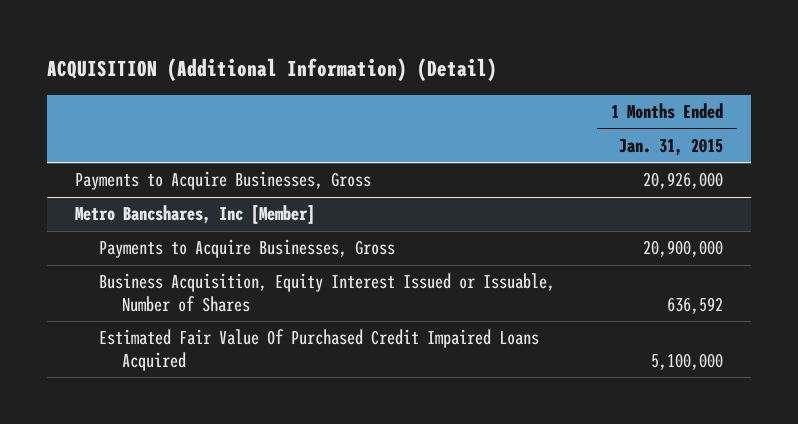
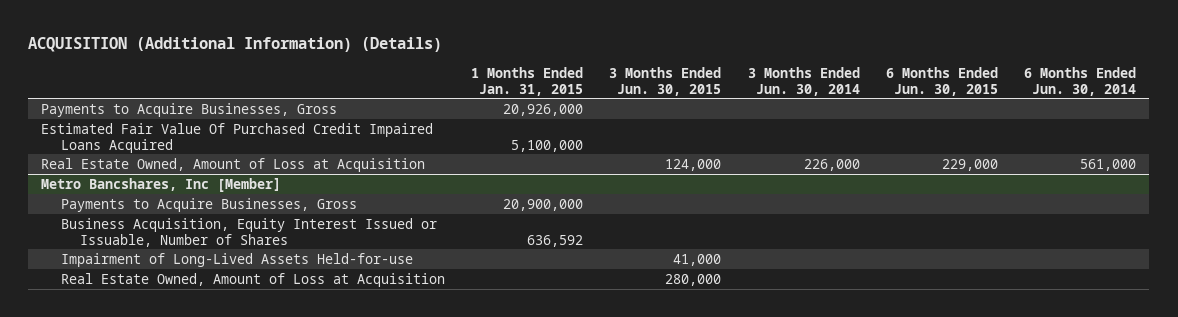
[47,58,498,82] ACQUISITION (Additional Information) (Detail) -> [28,37,443,53] ACQUISITION (Additional Information) (Details)
none -> [609,66,722,96] 3 Months Ended Jun. 30, 2015
none -> [747,66,860,96] 3 Months Ended Jun. 30, 2014
none -> [886,66,999,96] 6 Months Ended Jun. 30, 2015
none -> [1024,66,1137,96] 6 Months Ended Jun. 30, 2014
none -> [41,122,434,153] Estimated Fair Value Of Purchased Credit Impaired Loans Acquired
none -> [41,157,426,172] Real Estate Owned, Amount of Loss at Acquisition
[98,329,539,371] Estimated Fair Value Of Purchased Credit Impaired Loans Acquired -> none
none -> [60,252,413,267] Impairment of Long-Lived Assets Held-for-use
none -> [60,272,445,287] Real Estate Owned, Amount of Loss at Acquisition

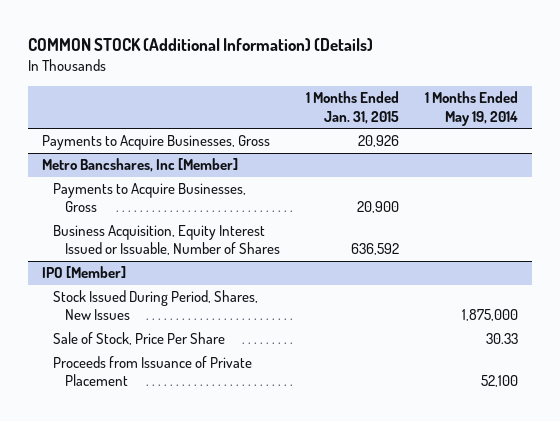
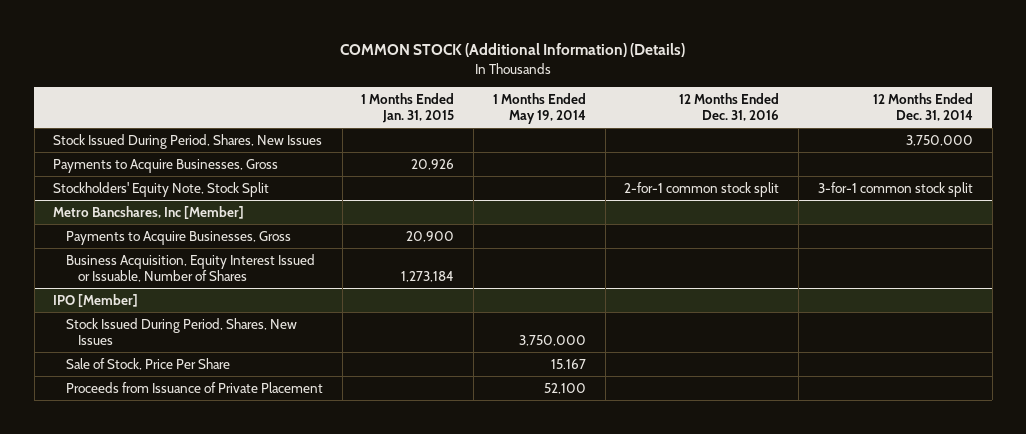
none -> [679,92,780,122] 12 Months Ended Dec. 31, 2016
none -> [872,92,973,122] 12 Months Ended Dec. 31, 2014
none -> [53,133,323,149] Stock Issued During Period, Shares, New Issues
none -> [53,181,270,197] Stockholders' Equity Note, Stock Split
[351,243,400,256] 636,592 -> [401,271,455,283] 1,273,184
[462,309,519,322] 1,875,000 -> [518,335,586,347] 3,750,000
[486,333,519,345] 30.33 -> [550,358,586,369] 15.167

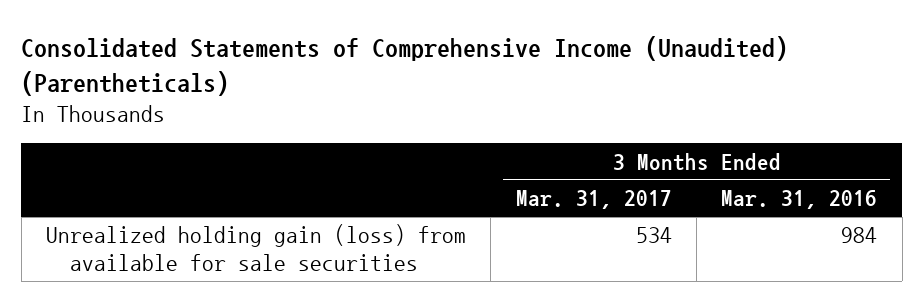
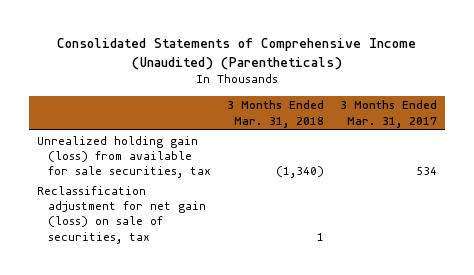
[721,190,878,210] Mar. 31, 2016 -> none
none -> [226,100,324,128] 3 Months Ended Mar. 31, 2018
[45,224,466,271] Unrealized holding gain (loss) from available for sale securities -> [36,135,211,179] Unrealized holding gain (loss) from available for sale securities, tax
none -> [36,185,206,244] Reclassification adjustment for net gain (loss) on sale of securities, tax

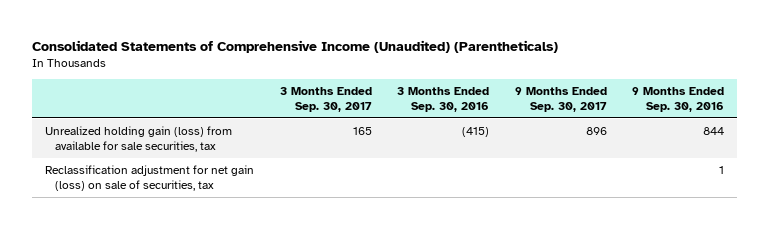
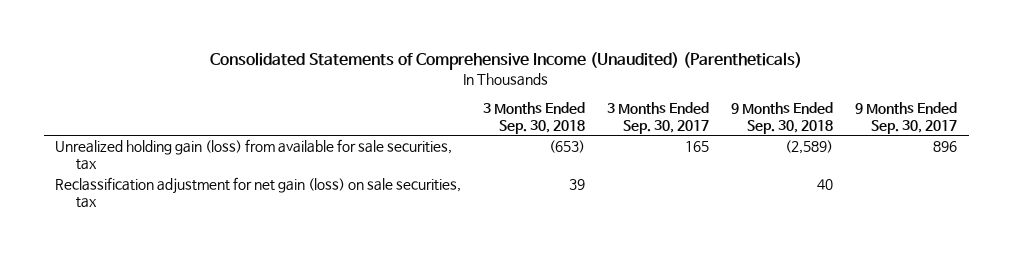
[397,87,490,113] 3 Months Ended Sep. 30, 2016 -> none
[632,87,725,113] 9 Months Ended Sep. 30, 2016 -> none
none -> [482,102,585,135] 3 Months Ended Sep. 30, 2018
none -> [731,102,834,135] 9 Months Ended Sep. 30, 2018
[45,164,255,192] Reclassification adjustment for net gain (loss) on sale of securities, tax -> [54,177,461,209] Reclassification adjustment for net gain (loss) on sale securities, tax

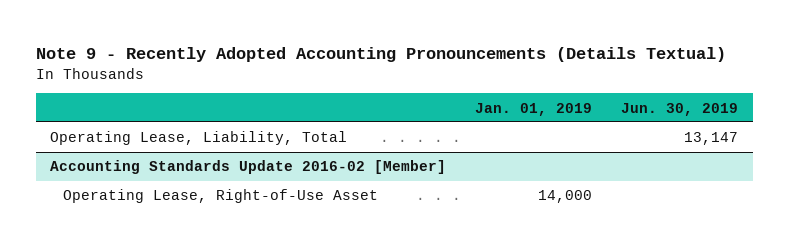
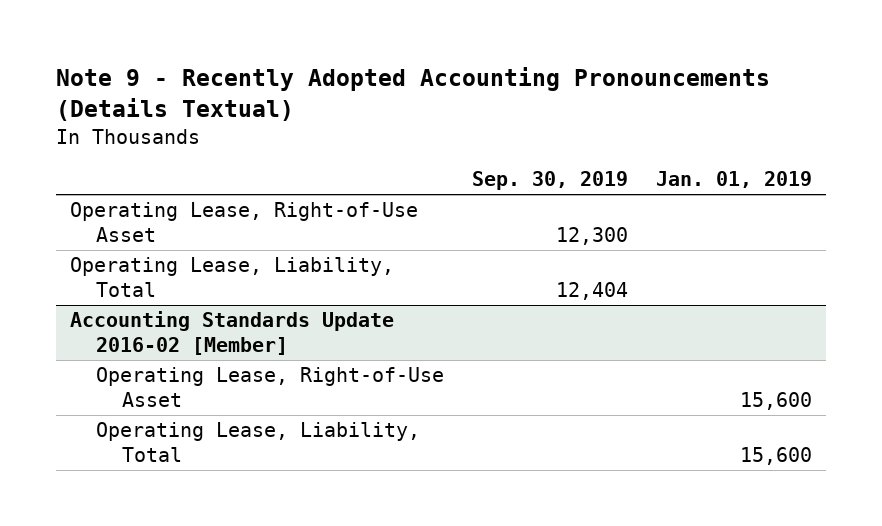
[621,102,739,116] Jun. 30, 2019 -> none
none -> [471,171,628,191] Sep. 30, 2019
none -> [69,202,418,243] Operating Lease, Right-of-Use Asset
[538,190,593,204] 14,000 -> [739,392,812,411] 15,600
none -> [95,422,420,463] Operating Lease, Liability, Total

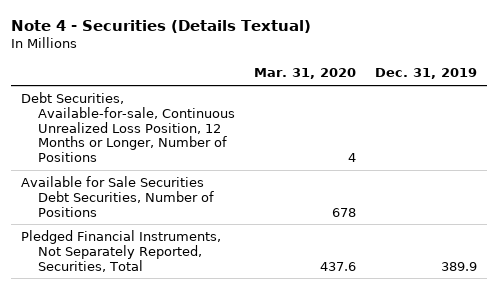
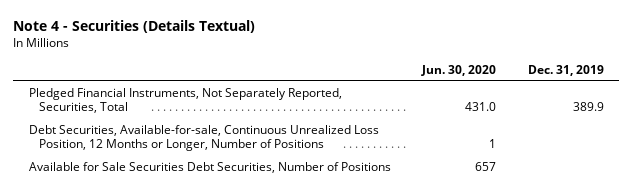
[254,68,357,80] Mar. 31, 2020 -> none
none -> [421,64,497,76] Jun. 30, 2020
[21,229,222,272] Pledged Financial Instruments, Not Separately Reported, Securities, Total -> [28,88,342,114] Pledged Financial Instruments, Not Separately Reported, Securities, Total

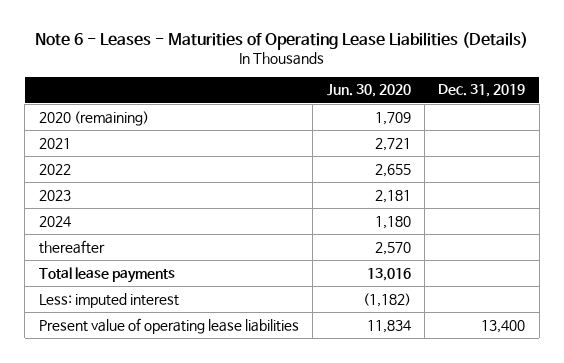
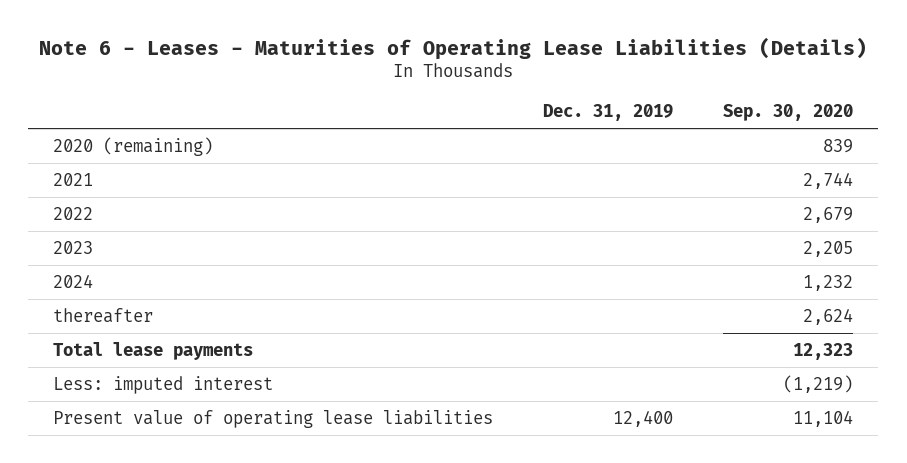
[326,84,411,98] Jun. 30, 2020 -> none
none -> [723,104,854,122] Sep. 30, 2020
[481,319,526,333] 13,400 -> [613,409,674,427] 12,400

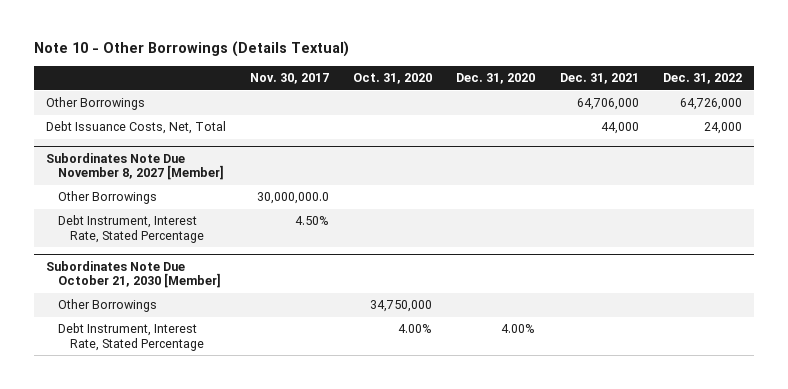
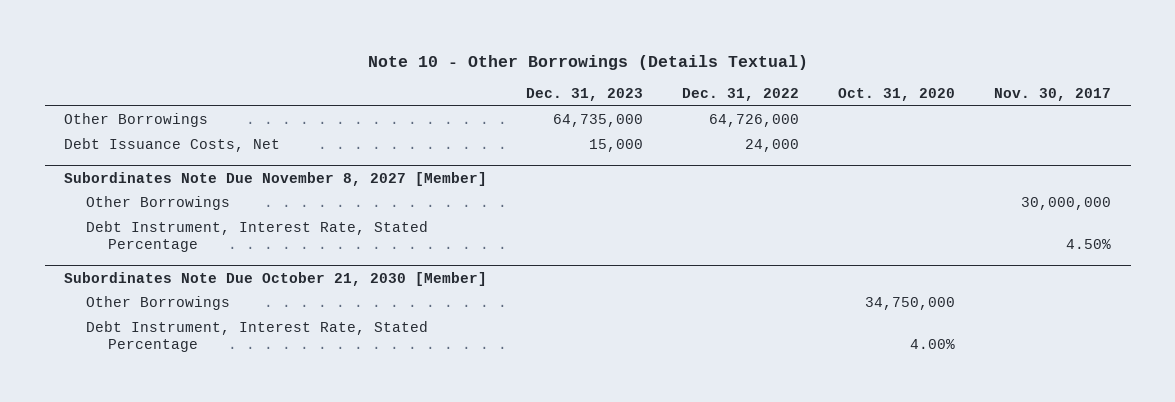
[456,73,536,85] Dec. 31, 2020 -> none
[559,73,639,85] Dec. 31, 2021 -> none
none -> [526,88,644,102] Dec. 31, 2023
[46,121,227,135] Debt Issuance Costs, Net, Total -> [64,138,281,153] Debt Issuance Costs, Net
[257,192,330,205] 30,000,000.0 -> [1021,197,1112,211] 30,000,000

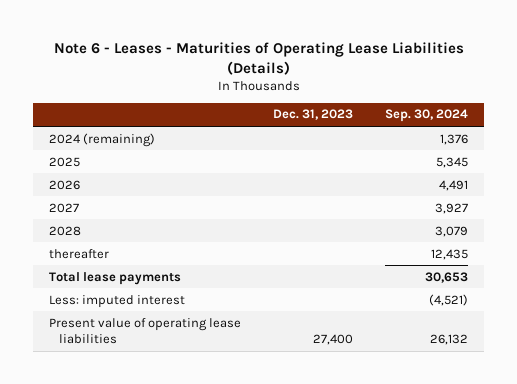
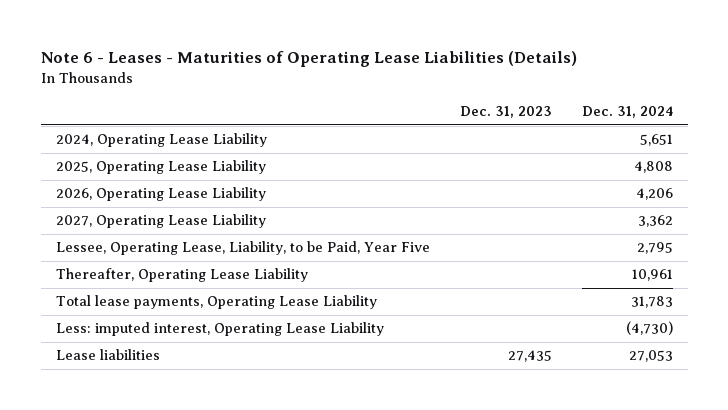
[385,109,469,123] Sep. 30, 2024 -> none
none -> [581,106,673,119] Dec. 31, 2024
[48,132,155,147] 2024 (remaining) -> none
[48,248,109,259] thereafter -> none
[48,156,80,167] 2025 -> [55,133,267,148] 2024, Operating Lease Liability
[48,179,80,190] 2026 -> [55,160,266,175] 2025, Operating Lease Liability
[48,202,79,213] 2027 -> [55,187,266,202] 2026, Operating Lease Liability
[48,225,81,236] 2028 -> [55,214,266,229] 2027, Operating Lease Liability
none -> [55,241,430,256] Lessee, Operating Lease, Liability, to be Paid, Year Five
none -> [55,268,308,283] Thereafter, Operating Lease Liability
[48,271,181,285] Total lease payments -> [55,295,377,310] Total lease payments, Operating Lease Liability
[48,294,185,308] Less: imputed interest -> [55,322,384,337] Less: imputed interest, Operating Lease Liability
[48,317,241,345] Present value of operating lease liabilities -> [55,349,160,361] Lease liabilities
[313,334,354,346] 27,400 -> [507,350,552,363] 27,435

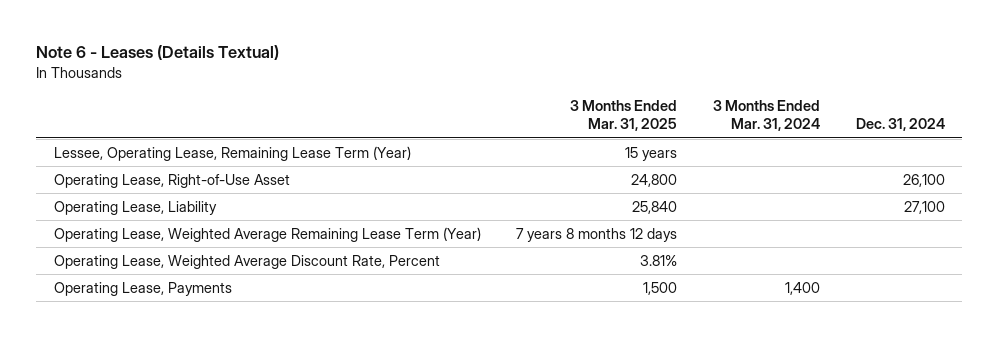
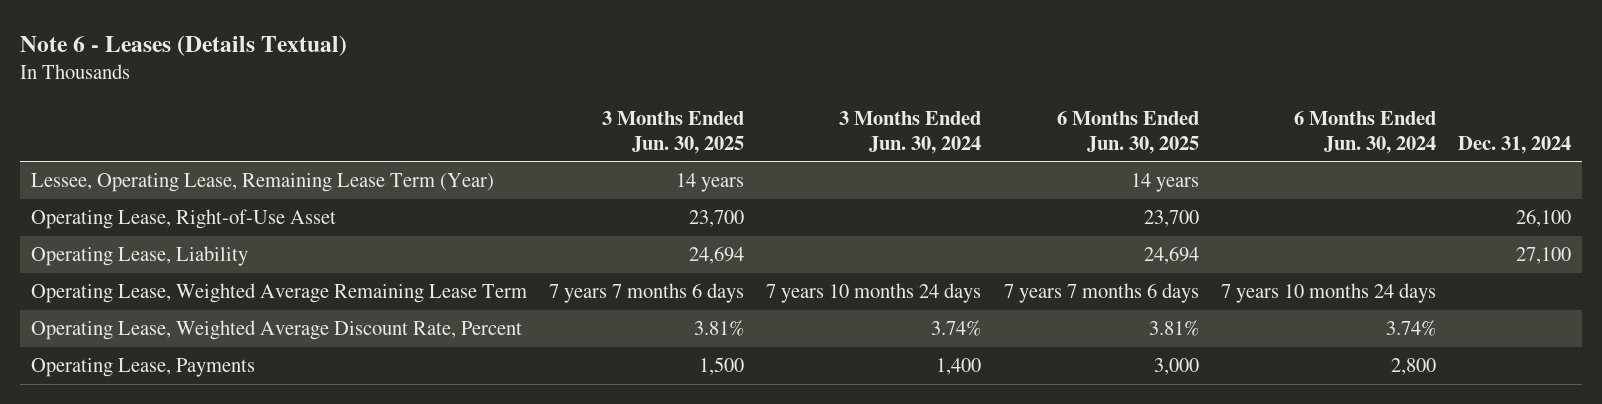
[570,100,678,132] 3 Months Ended Mar. 31, 2025 -> none
[712,100,820,132] 3 Months Ended Mar. 31, 2024 -> none
none -> [602,110,745,154] 3 Months Ended Jun. 30, 2025
none -> [839,110,982,154] 3 Months Ended Jun. 30, 2024
none -> [1056,110,1199,154] 6 Months Ended Jun. 30, 2025
none -> [1293,110,1436,154] 6 Months Ended Jun. 30, 2024
[53,226,481,242] Operating Lease, Weighted Average Remaining Lease Term (Year) -> [31,283,528,304] Operating Lease, Weighted Average Remaining Lease Term

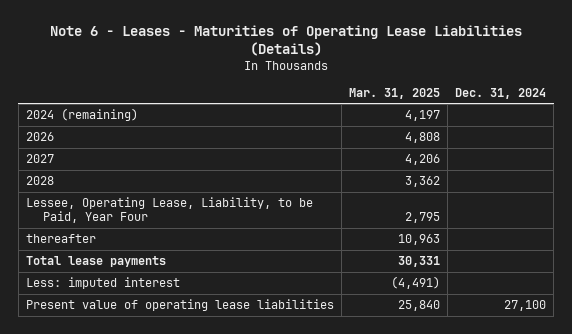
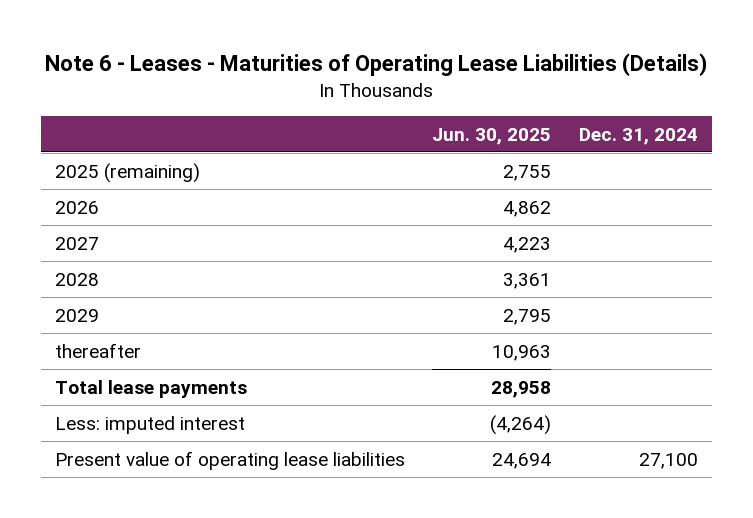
[348,87,440,99] Mar. 31, 2025 -> none
none -> [432,127,552,145] Jun. 30, 2025
[25,108,138,122] 2024 (remaining) -> [54,162,200,183] 2025 (remaining)
[25,197,313,224] Lessee, Operating Lease, Liability, to be Paid, Year Four -> [54,308,99,322] 2029

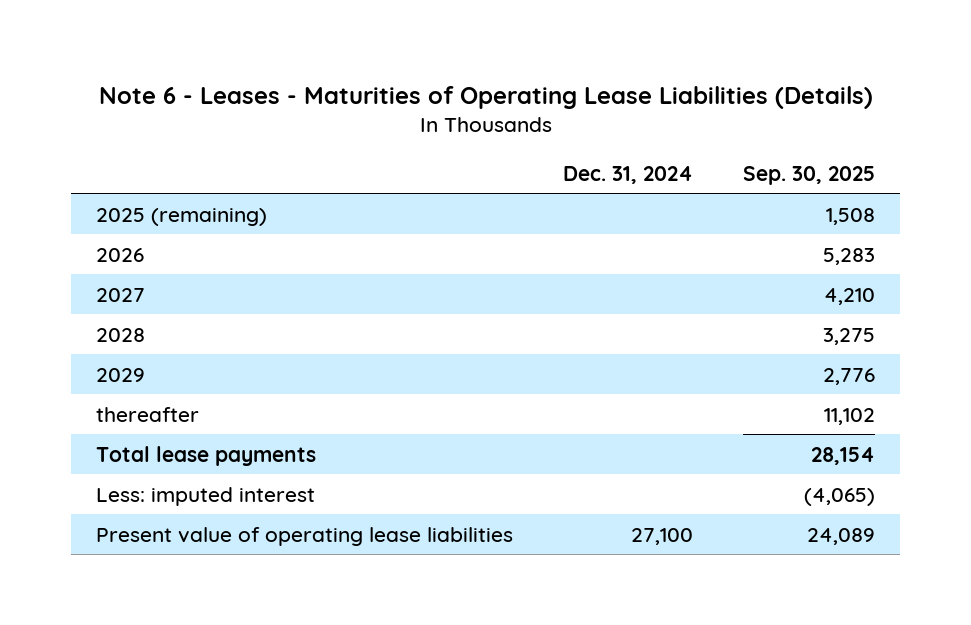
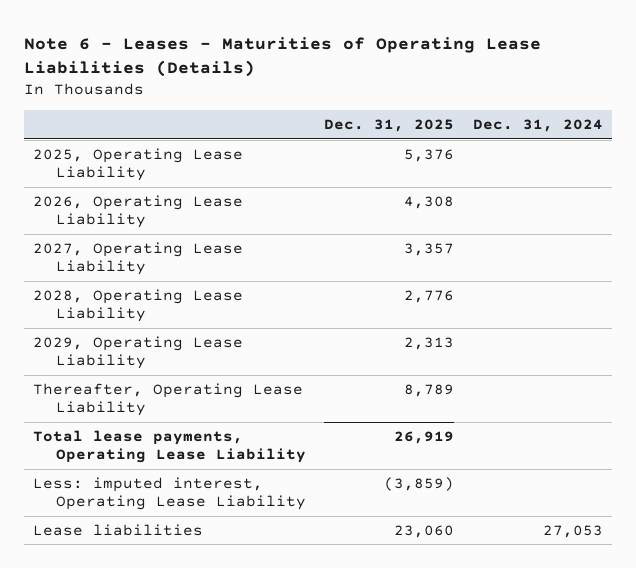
[743,165,876,185] Sep. 30, 2025 -> none
none -> [324,119,455,133] Dec. 31, 2025
[96,207,268,226] 2025 (remaining) -> none
[96,406,200,422] thereafter -> none
[96,247,145,262] 2026 -> [33,147,244,182] 2025, Operating Lease Liability
[96,287,146,302] 2027 -> [33,194,244,229] 2026, Operating Lease Liability
[96,327,146,342] 2028 -> [33,241,244,276] 2027, Operating Lease Liability
[96,367,146,382] 2029 -> [33,288,244,323] 2028, Operating Lease Liability
none -> [33,335,244,370] 2029, Operating Lease Liability
none -> [33,382,304,417] Thereafter, Operating Lease Liability
[96,445,317,466] Total lease payments -> [33,429,307,464] Total lease payments, Operating Lease Liability
[96,486,316,506] Less: imputed interest -> [33,476,307,511] Less: imputed interest, Operating Lease Liability
[96,526,514,546] Present value of operating lease liabilities -> [33,523,204,536] Lease liabilities
[631,527,694,545] 27,100 -> [542,524,603,538] 27,053

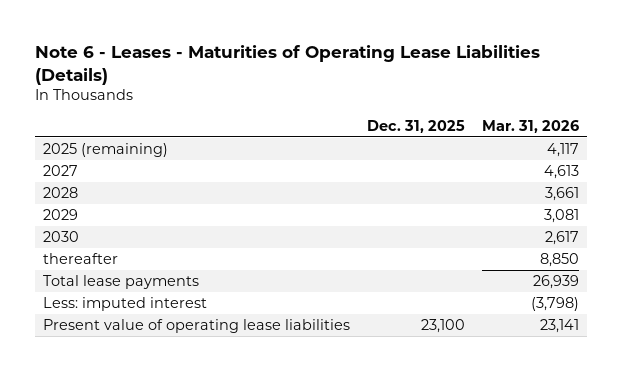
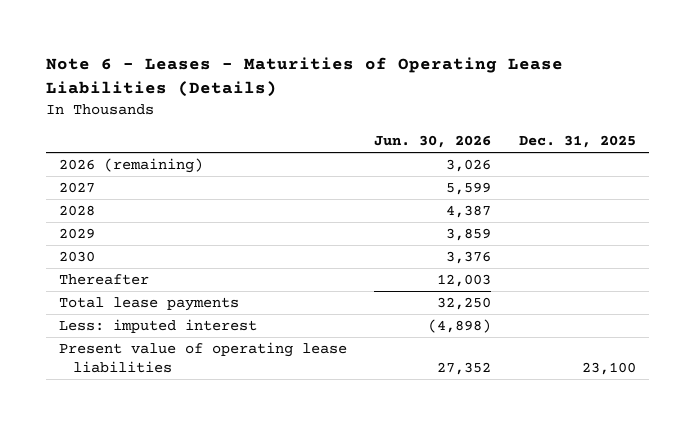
[481,120,579,134] Mar. 31, 2026 -> none
none -> [374,135,492,149] Jun. 30, 2026
[43,142,169,157] 2025 (remaining) -> [59,157,204,173] 2026 (remaining)
[43,252,119,264] thereafter -> [59,273,150,285] Thereafter

